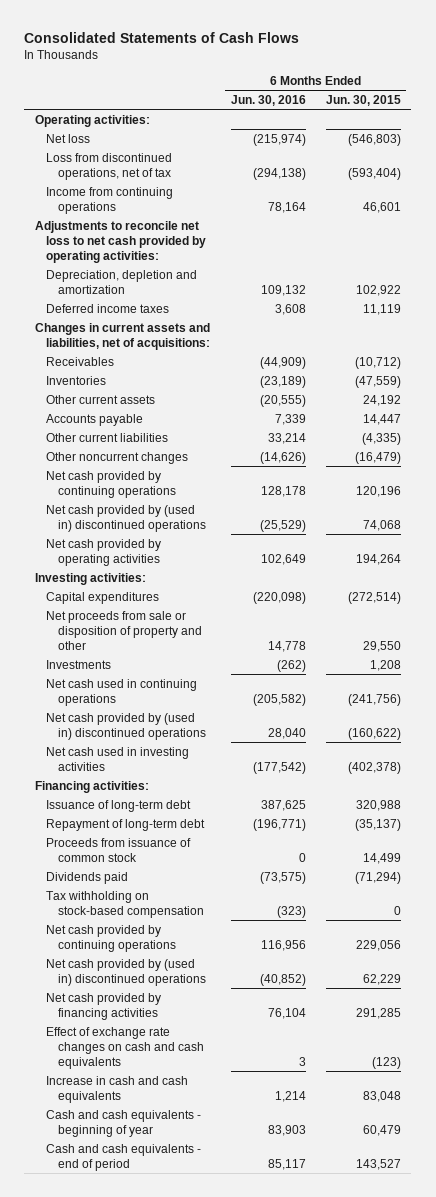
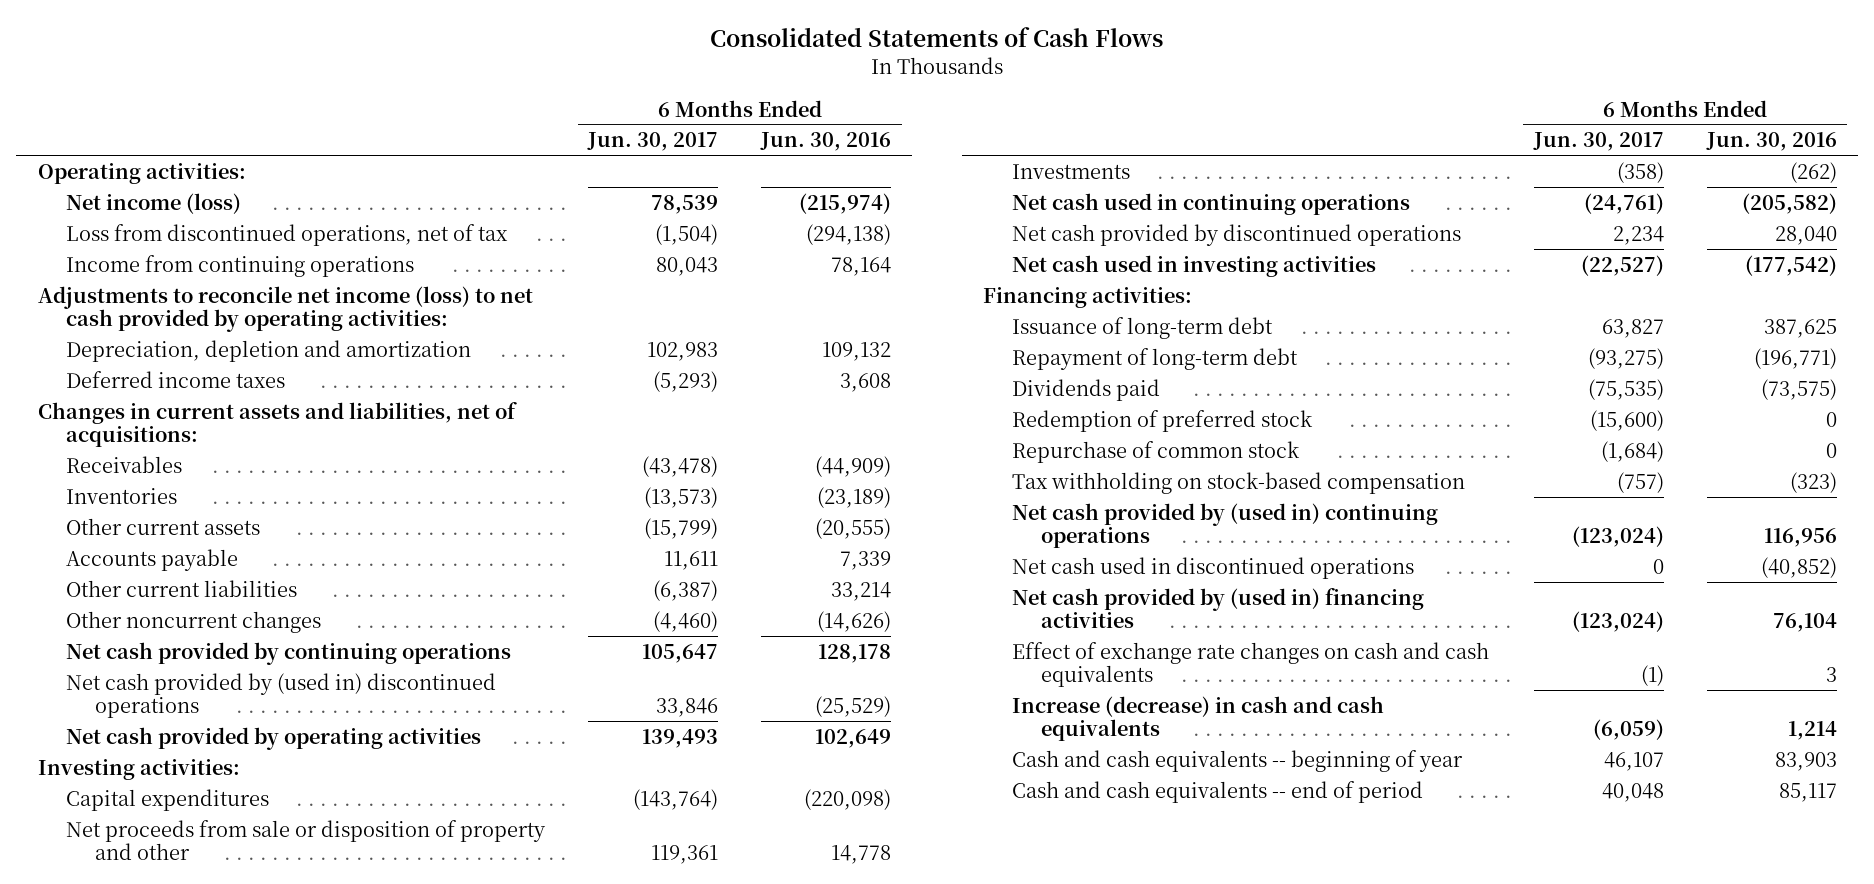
[326,95,402,107] Jun. 30, 2015 -> none
none -> [587,132,719,152] Jun. 30, 2017
[46,133,91,143] Net loss -> [66,192,242,214] Net income (loss)
[34,220,207,263] Adjustments to reconcile net loss to net cash provided by operating activities: -> [37,285,533,333] Adjustments to reconcile net income (loss) to net cash provided by operating activities:
[46,712,206,740] Net cash provided by (used in) discontinued operations -> [1012,223,1462,246] Net cash provided by discontinued operations
[46,837,192,862] Proceeds from issuance of common stock -> none
none -> [1012,409,1314,432] Redemption of preferred stock
none -> [1012,440,1301,463] Repurchase of common stock
[46,924,176,952] Net cash provided by continuing operations -> [1012,502,1439,549] Net cash provided by (used in) continuing operations
[46,958,206,986] Net cash provided by (used in) discontinued operations -> [1012,556,1415,579] Net cash used in discontinued operations
[46,992,162,1020] Net cash provided by financing activities -> [1012,587,1425,629] Net cash provided by (used in) financing activities
[46,1075,189,1103] Increase in cash and cash equivalents -> [1012,695,1385,742] Increase (decrease) in cash and cash equivalents
[46,1109,202,1137] Cash and cash equivalents - beginning of year -> [1012,749,1464,772] Cash and cash equivalents -- beginning of year
[46,1143,202,1171] Cash and cash equivalents - end of period -> [1012,780,1424,803] Cash and cash equivalents -- end of period

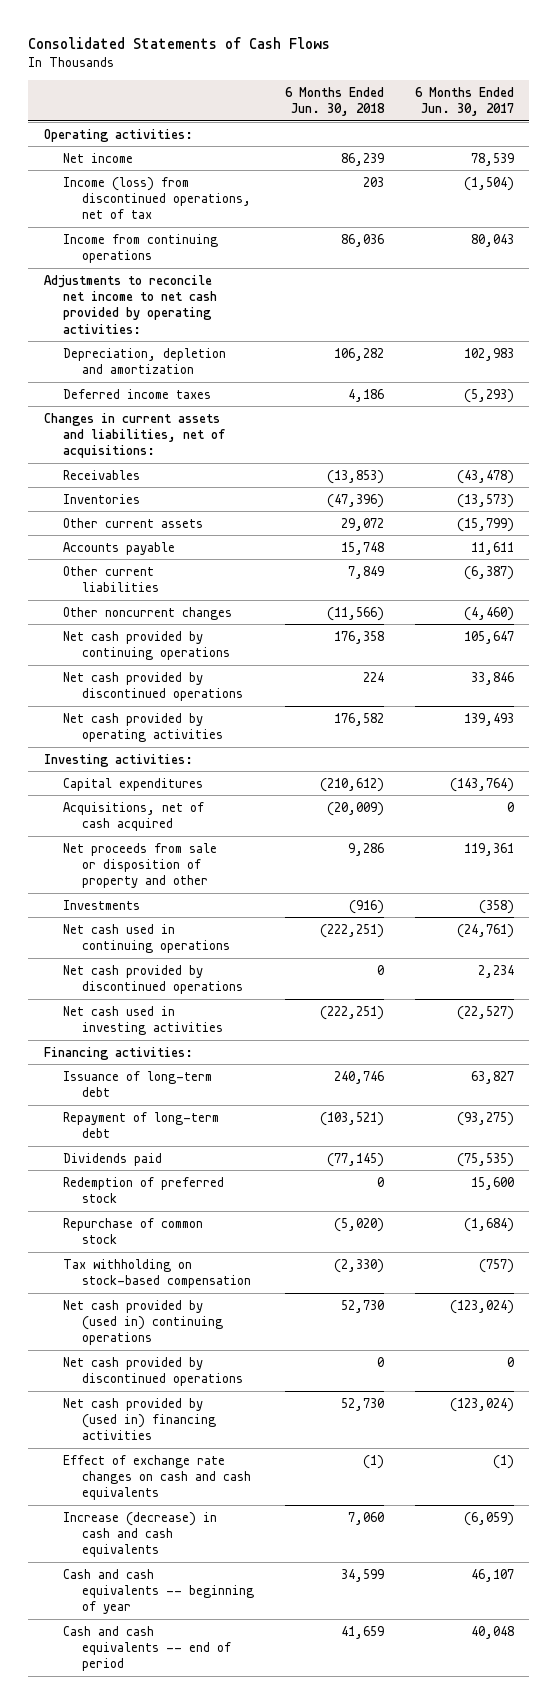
[759,132,891,152] Jun. 30, 2016 -> none
none -> [284,86,385,117] 6 Months Ended Jun. 30, 2018
[66,192,242,214] Net income (loss) -> [62,152,133,163] Net income
[66,223,509,246] Loss from discontinued operations, net of tax -> [62,176,251,220] Income (loss) from discontinued operations, net of tax
[37,285,533,333] Adjustments to reconcile net income (loss) to net cash provided by operating activities: -> [43,274,217,334] Adjustments to reconcile net income to net cash provided by operating activities:
[66,672,497,719] Net cash provided by (used in) discontinued operations -> [62,671,243,702] Net cash provided by discontinued operations
none -> [62,801,204,832] Acquisitions, net of cash acquired
[1589,409,1664,431] (15,600) -> [470,1176,514,1190] 15,600
[1012,556,1415,579] Net cash used in discontinued operations -> [62,1356,243,1387] Net cash provided by discontinued operations

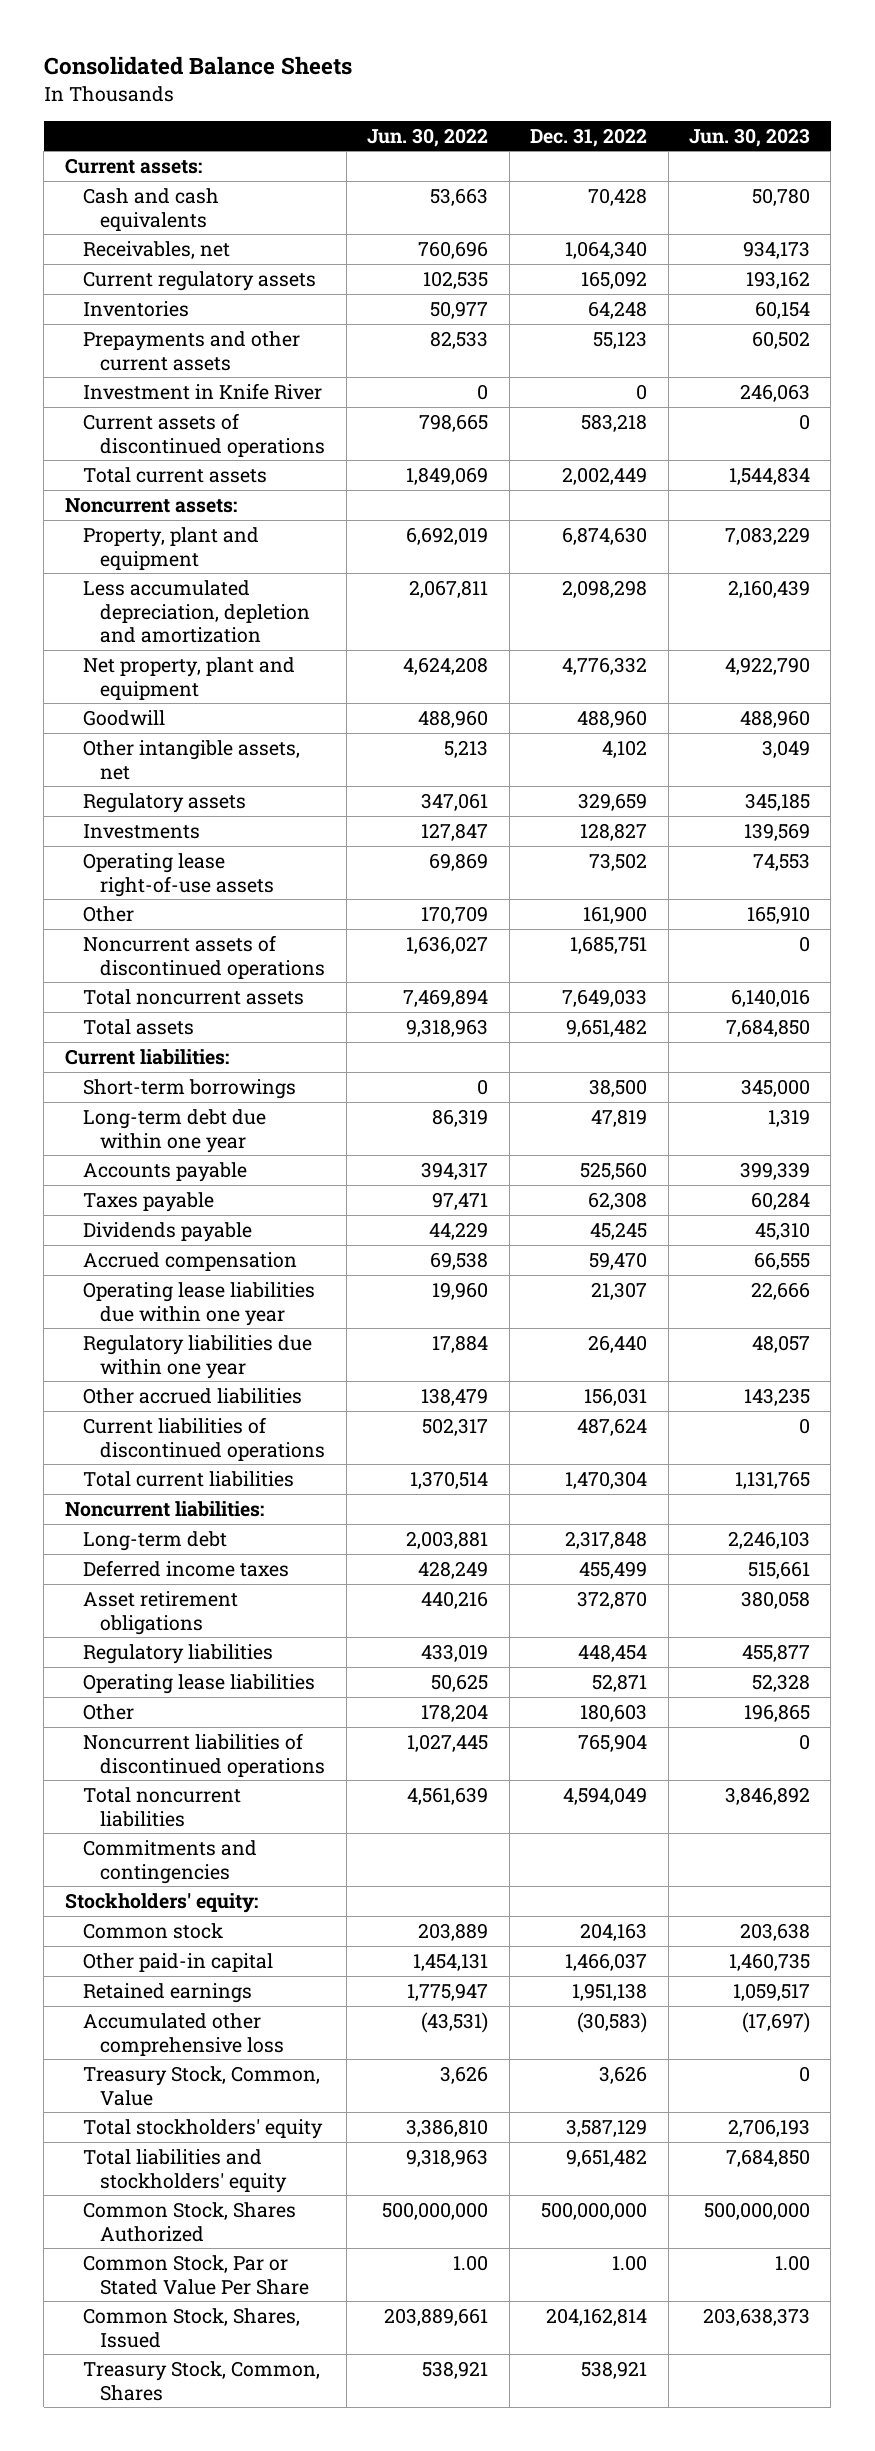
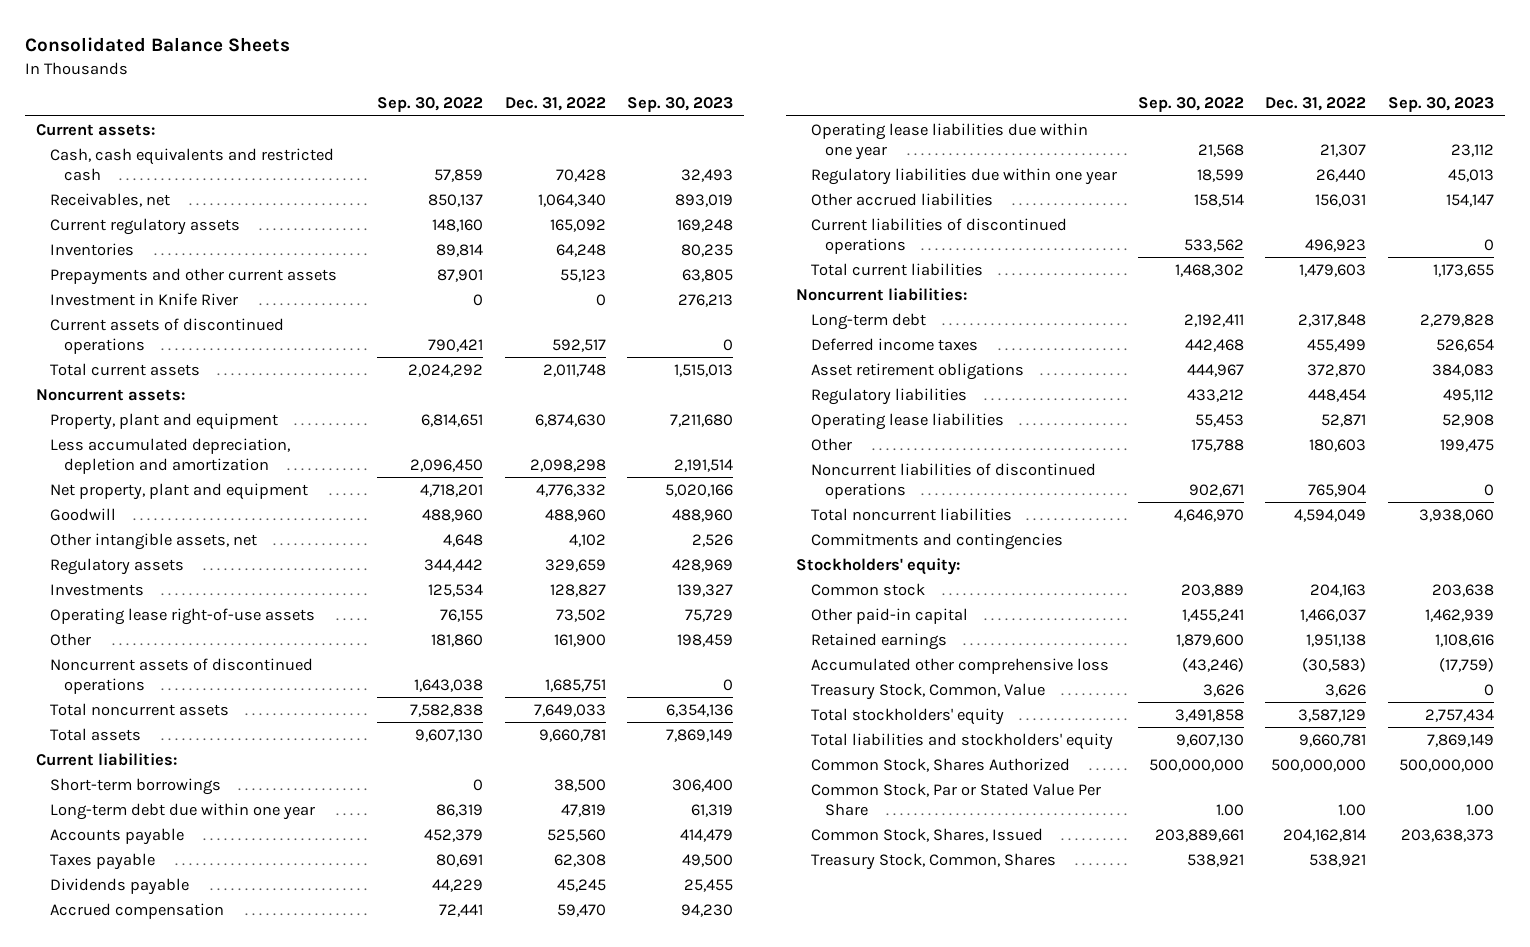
[367,127,489,147] Jun. 30, 2022 -> none
[689,127,811,147] Jun. 30, 2023 -> none
none -> [377,97,484,113] Sep. 30, 2022
none -> [627,97,734,113] Sep. 30, 2023
[82,187,219,231] Cash and cash equivalents -> [49,147,334,181] Cash, cash equivalents and restricted cash
[581,413,648,432] 583,218 -> [551,338,606,352] 592,517
[562,466,648,485] 2,002,449 -> [542,363,606,377] 2,011,748
[566,1018,648,1037] 9,651,482 -> [538,728,606,742] 9,660,781
[577,1417,648,1436] 487,624 -> [1305,238,1367,252] 496,923
[565,1470,648,1489] 1,470,304 -> [1299,263,1367,277] 1,479,603
[566,2148,648,2167] 9,651,482 -> [1299,733,1367,747] 9,660,781

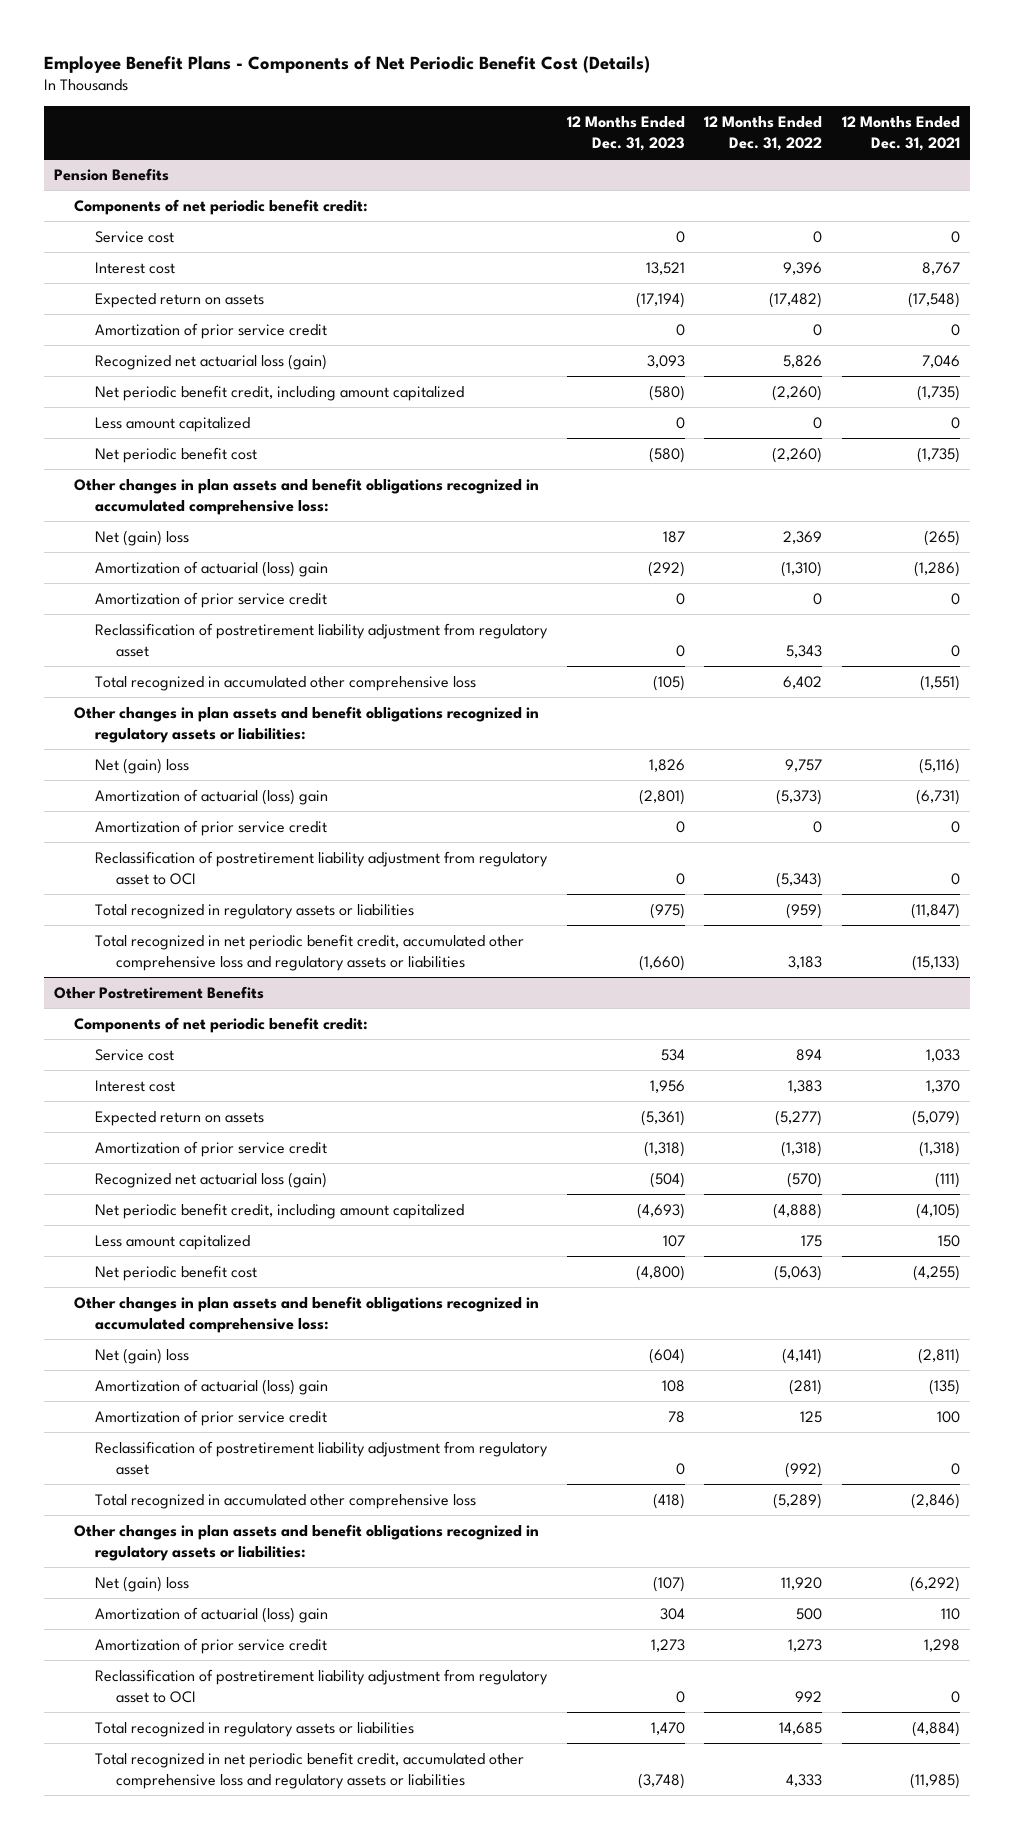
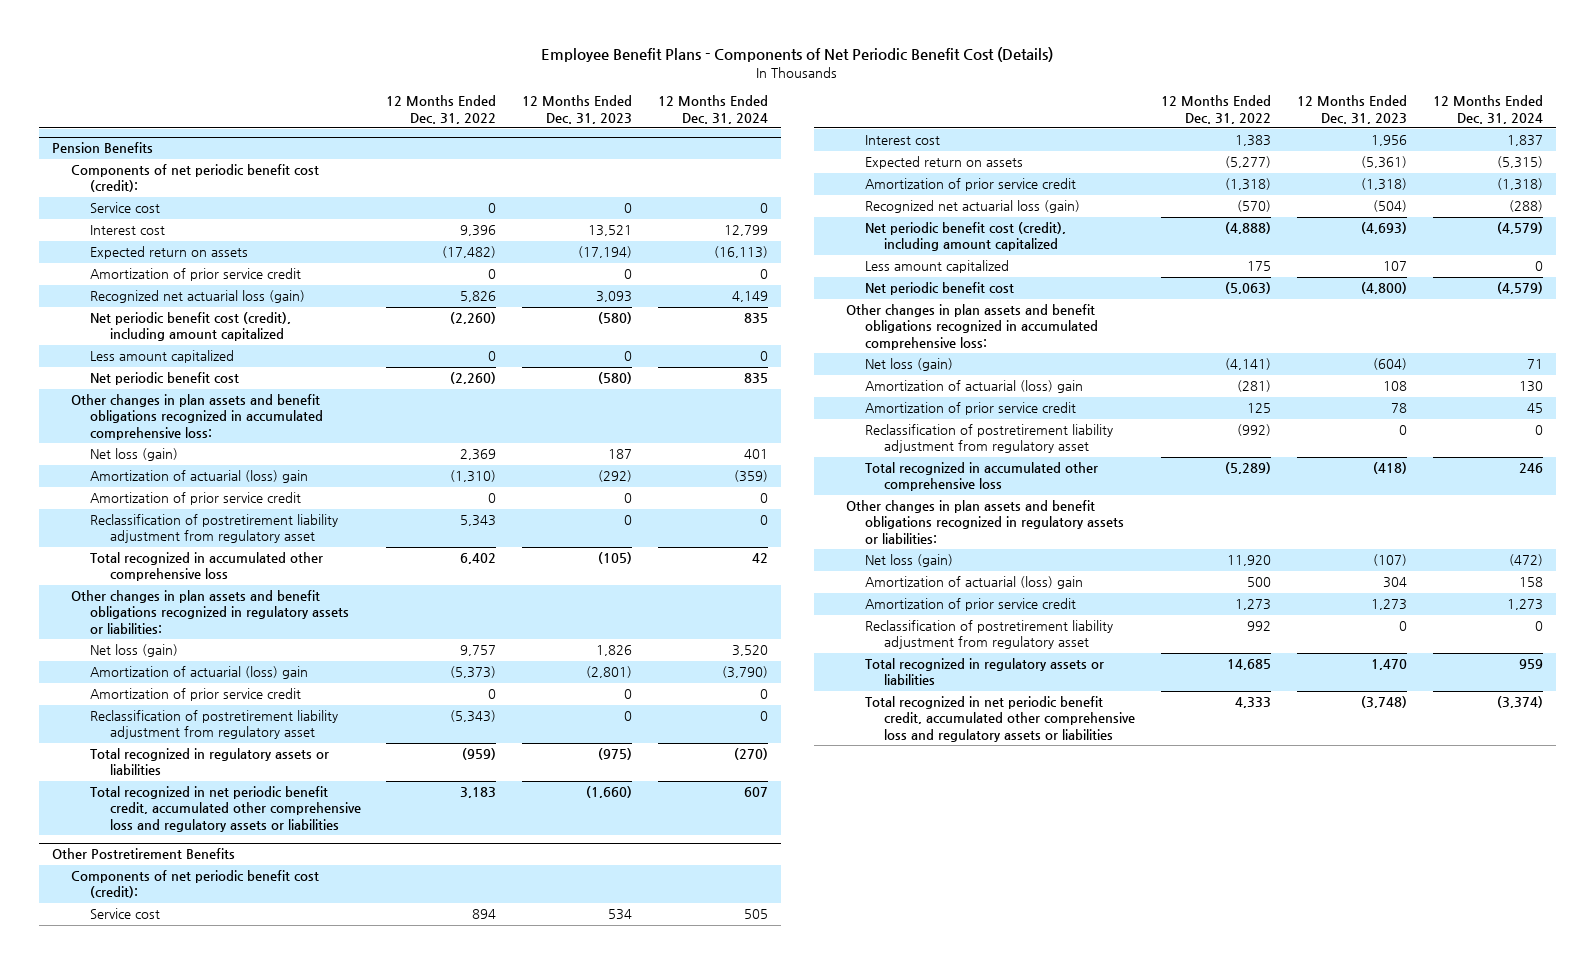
[841,116,960,151] 12 Months Ended Dec. 31, 2021 -> none
none -> [657,95,768,124] 12 Months Ended Dec. 31, 2024
[74,198,369,215] Components of net periodic benefit credit: -> [71,164,320,193] Components of net periodic benefit cost (credit):
[95,384,465,401] Net periodic benefit credit, including amount capitalized -> [90,312,292,342] Net periodic benefit cost (credit), including amount capitalized
[95,529,190,546] Net (gain) loss -> [90,448,179,462] Net loss (gain)
[95,757,190,774] Net (gain) loss -> [90,644,179,658] Net loss (gain)
[95,850,549,885] Reclassification of postretirement liability adjustment from regulatory asset to OCI -> [90,710,339,740] Reclassification of postretirement liability adjustment from regulatory asset
[74,1016,369,1033] Components of net periodic benefit credit: -> [71,870,320,899] Components of net periodic benefit cost (credit):
[95,1202,465,1219] Net periodic benefit credit, including amount capitalized -> [865,222,1067,252] Net periodic benefit cost (credit), including amount capitalized
[95,1347,190,1364] Net (gain) loss -> [865,358,954,372] Net loss (gain)
[95,1575,190,1592] Net (gain) loss -> [865,554,954,568] Net loss (gain)
[95,1668,549,1703] Reclassification of postretirement liability adjustment from regulatory asset to OCI -> [865,620,1114,650] Reclassification of postretirement liability adjustment from regulatory asset

